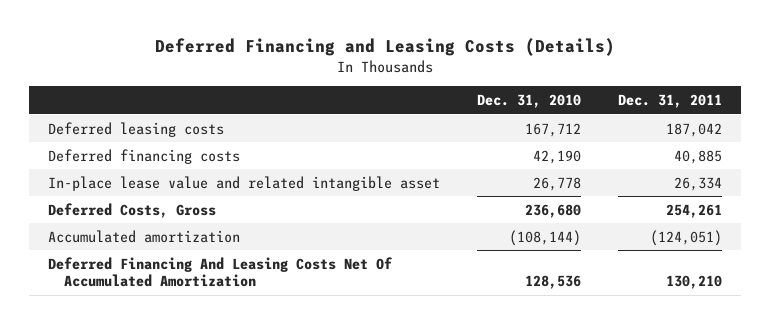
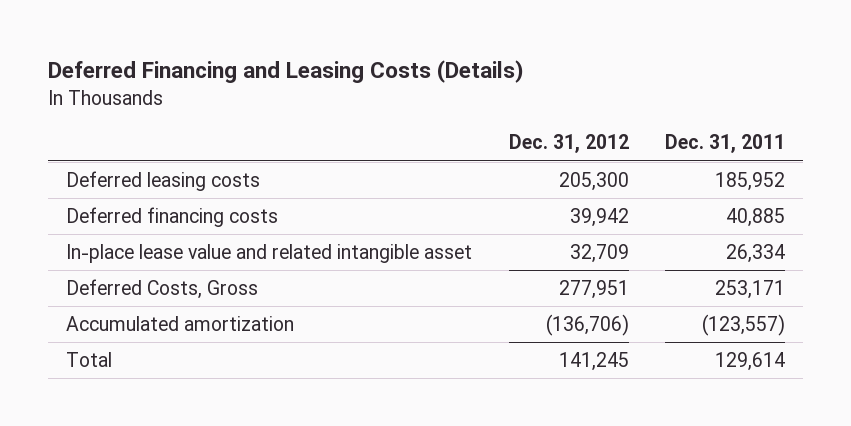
[476,94,581,109] Dec. 31, 2010 -> none
none -> [508,134,629,154] Dec. 31, 2012
[666,122,723,137] 187,042 -> [714,172,785,192] 185,952
[47,256,393,288] Deferred Financing And Leasing Costs Net Of Accumulated Amortization -> none
[666,203,723,218] 254,261 -> [714,280,785,300] 253,171
[650,229,723,246] (124,051) -> [701,314,785,337] (123,557)
none -> [66,352,113,368] Total

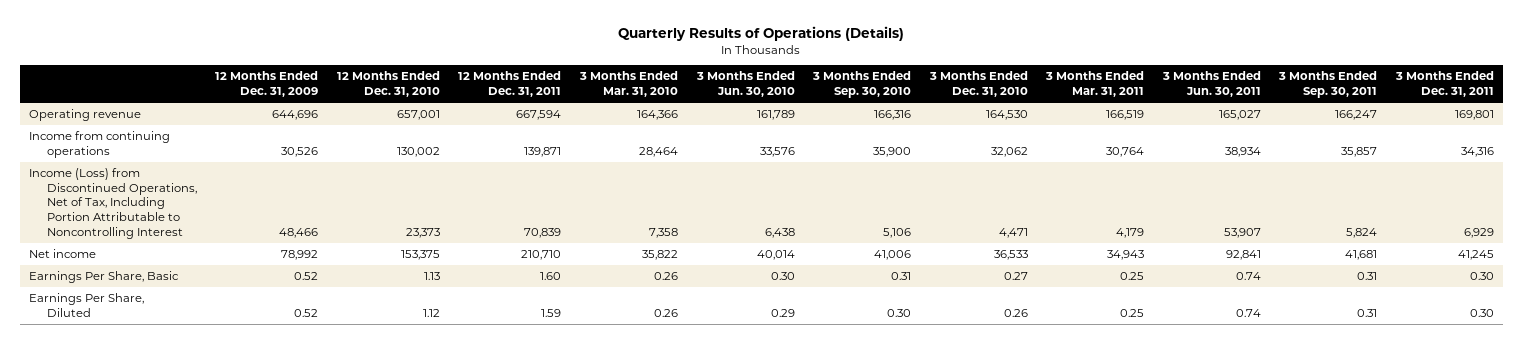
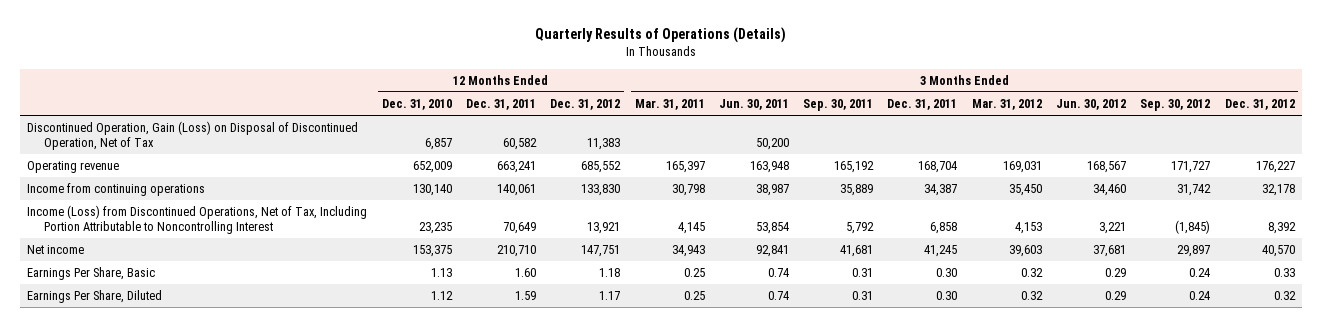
[215,71,319,98] 12 Months Ended Dec. 31, 2009 -> none
[578,71,678,98] 3 Months Ended Mar. 31, 2010 -> none
[695,71,795,98] 3 Months Ended Jun. 30, 2010 -> none
[812,71,912,99] 3 Months Ended Sep. 30, 2010 -> none
[928,71,1028,98] 3 Months Ended Dec. 31, 2010 -> none
none -> [550,98,621,110] Dec. 31, 2012
none -> [971,98,1042,110] Mar. 31, 2012
none -> [1055,98,1126,110] Jun. 30, 2012
none -> [1140,98,1211,111] Sep. 30, 2012
none -> [1224,98,1295,110] Dec. 31, 2012
none -> [27,121,359,151] Discontinued Operation, Gain (Loss) on Disposal of Discontinued Operation, Net of Tax
[396,110,440,121] 657,001 -> [412,161,452,174] 652,009
[516,110,562,121] 667,594 -> [496,161,536,174] 663,241
[1106,110,1145,121] 166,519 -> [665,161,705,174] 165,397
[1218,110,1261,121] 165,027 -> [749,161,789,174] 163,948
[1335,110,1378,121] 166,247 -> [834,161,875,174] 165,192
[1454,110,1494,121] 169,801 -> [918,161,958,174] 168,704
[396,146,440,157] 130,002 -> [412,184,452,197] 130,140
[524,146,562,157] 139,871 -> [496,184,536,197] 140,061
[1106,146,1145,157] 30,764 -> [671,184,705,197] 30,798
[1224,146,1261,157] 38,934 -> [755,184,789,197] 38,987
[1341,146,1378,157] 35,857 -> [840,184,874,197] 35,889
[1460,146,1494,157] 34,316 -> [924,184,958,197] 34,387
[405,227,440,238] 23,373 -> [418,222,452,235] 23,235
[524,227,562,238] 70,839 -> [502,222,536,235] 70,649
[1116,227,1145,238] 4,179 -> [677,222,705,235] 4,145
[1223,227,1261,238] 53,907 -> [755,222,789,235] 53,854
[1346,227,1378,238] 5,824 -> [846,222,875,235] 5,792
[1463,227,1494,238] 6,929 -> [930,222,958,235] 6,858

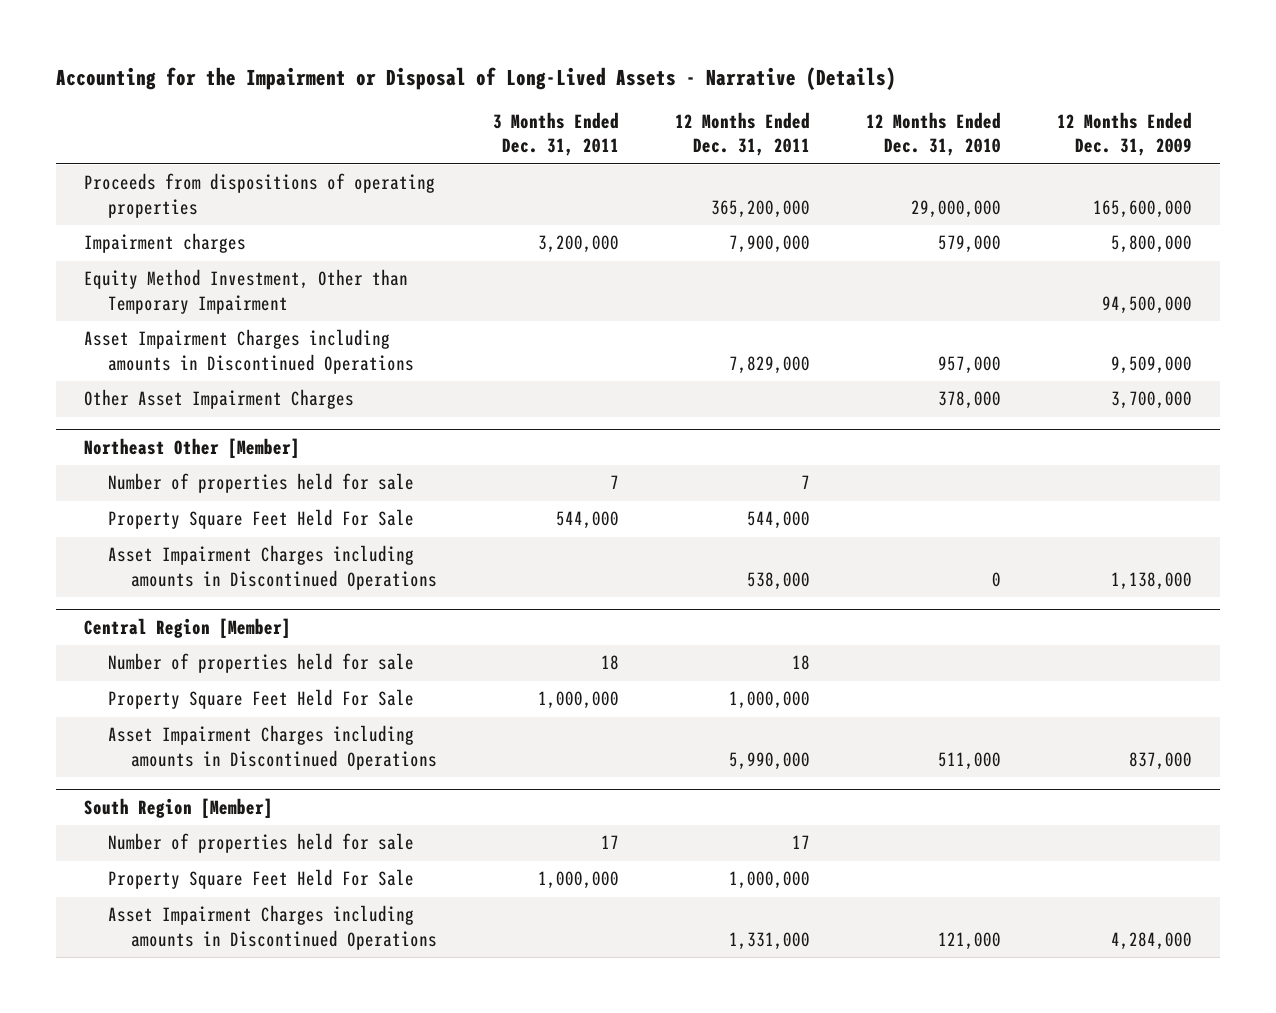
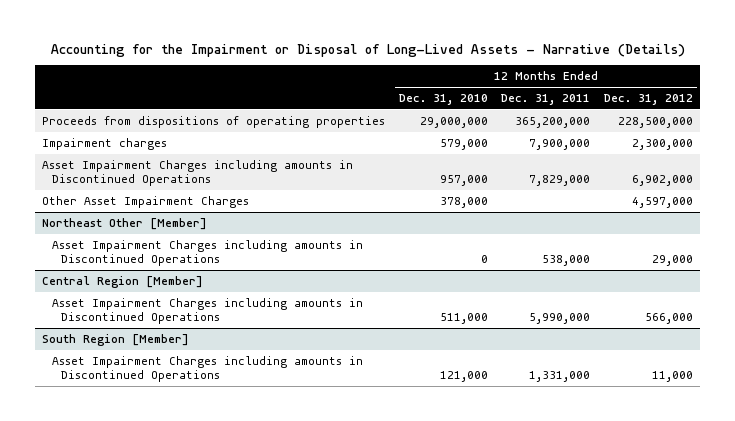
[493,112,620,157] 3 Months Ended Dec. 31, 2011 -> none
[1057,112,1193,157] 12 Months Ended Dec. 31, 2009 -> none
none -> [604,94,694,106] Dec. 31, 2012
[83,269,408,314] Equity Method Investment, Other than Temporary Impairment -> none
[107,473,414,494] Number of properties held for sale -> none
[107,509,414,530] Property Square Feet Held For Sale -> none
[107,653,414,674] Number of properties held for sale -> none
[107,689,414,710] Property Square Feet Held For Sale -> none
[107,833,414,854] Number of properties held for sale -> none
[107,869,414,890] Property Square Feet Held For Sale -> none

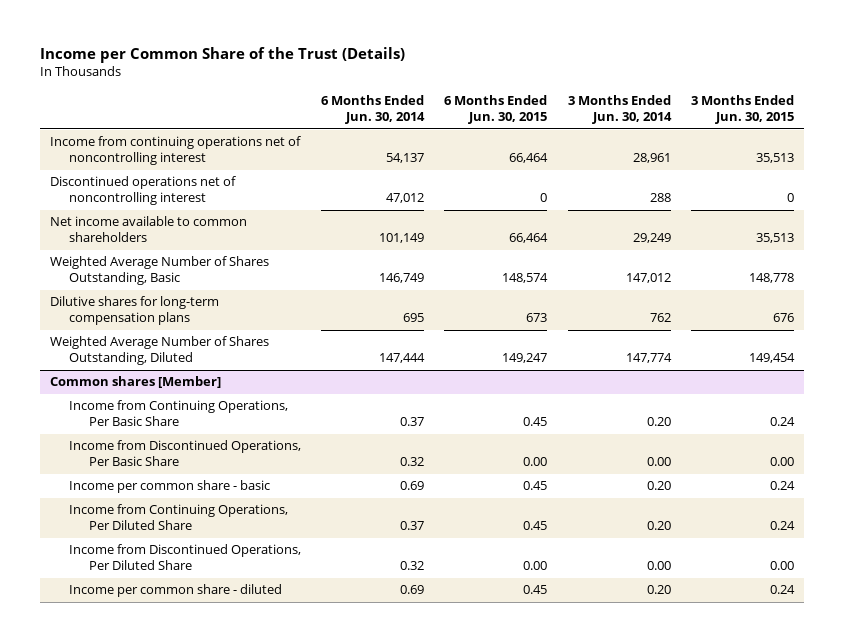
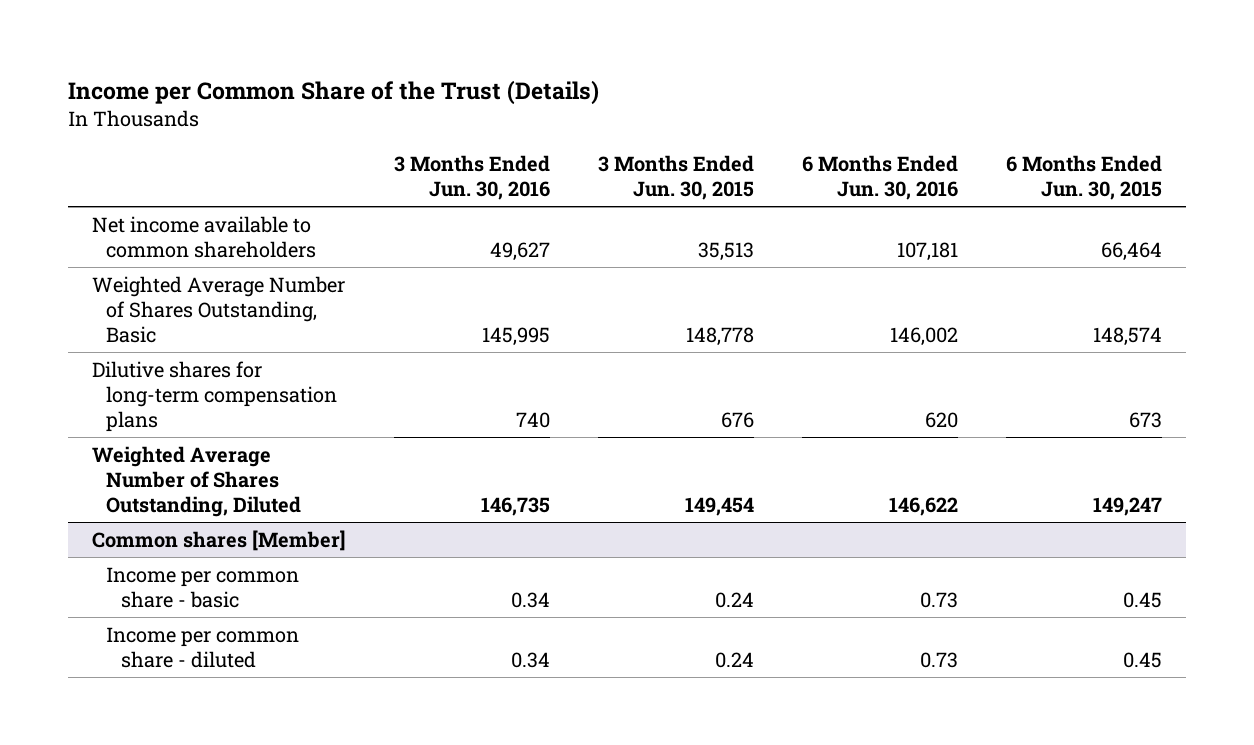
[321,95,426,125] 6 Months Ended Jun. 30, 2014 -> none
[567,95,672,125] 3 Months Ended Jun. 30, 2014 -> none
none -> [394,154,551,201] 3 Months Ended Jun. 30, 2016
none -> [802,154,959,201] 6 Months Ended Jun. 30, 2016
[49,136,301,166] Income from continuing operations net of noncontrolling interest -> none
[49,176,236,206] Discontinued operations net of noncontrolling interest -> none
[69,400,289,427] Income from Continuing Operations, Per Basic Share -> none
[69,440,302,467] Income from Discontinued Operations, Per Basic Share -> none
[69,504,289,531] Income from Continuing Operations, Per Diluted Share -> none
[69,544,302,571] Income from Discontinued Operations, Per Diluted Share -> none

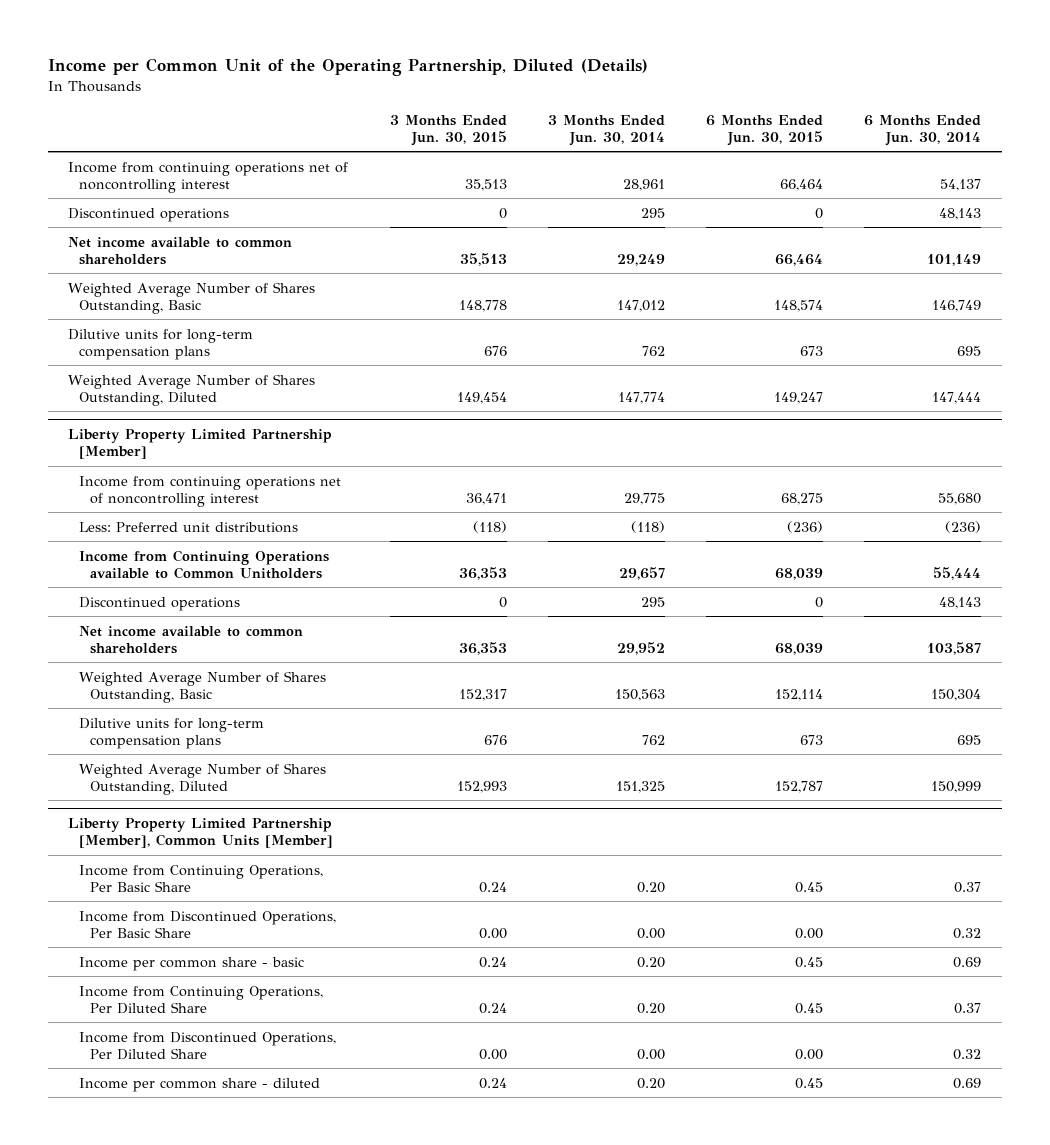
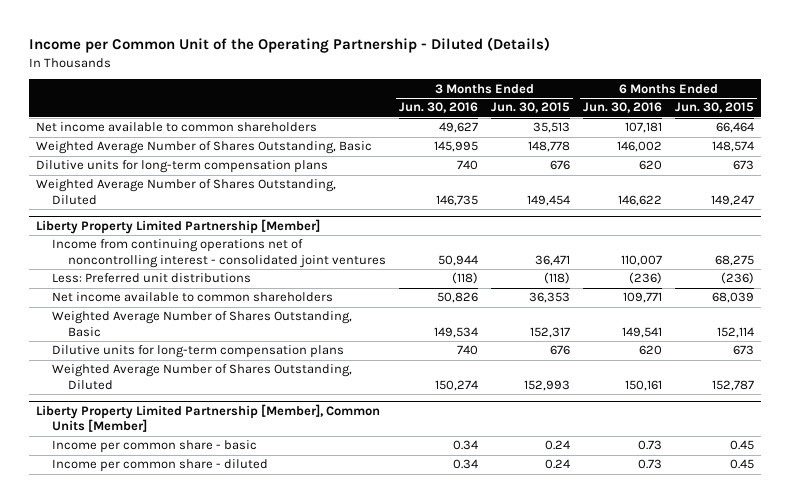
[47,57,648,76] Income per Common Unit of the Operating Partnership, Diluted (Details) -> [29,37,551,54] Income per Common Unit of the Operating Partnership - Diluted (Details)
[547,114,665,147] 3 Months Ended Jun. 30, 2014 -> none
[864,114,982,147] 6 Months Ended Jun. 30, 2014 -> none
none -> [399,102,479,114] Jun. 30, 2016
none -> [583,102,663,114] Jun. 30, 2016
[68,161,349,193] Income from continuing operations net of noncontrolling interest -> none
[68,207,230,222] Discontinued operations -> none
[79,475,342,507] Income from continuing operations net of noncontrolling interest -> [51,239,387,268] Income from continuing operations net of noncontrolling interest - consolidated joint ventures
[79,549,330,579] Income from Continuing Operations available to Common Unitholders -> none
[79,596,241,611] Discontinued operations -> none
[79,864,324,892] Income from Continuing Operations, Per Basic Share -> none
[79,910,337,938] Income from Discontinued Operations, Per Basic Share -> none
[79,985,324,1014] Income from Continuing Operations, Per Diluted Share -> none
[79,1031,337,1060] Income from Discontinued Operations, Per Diluted Share -> none

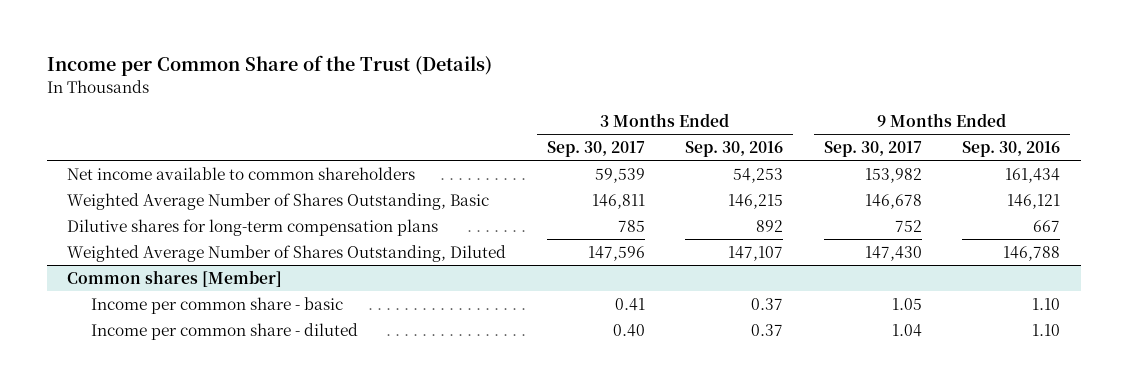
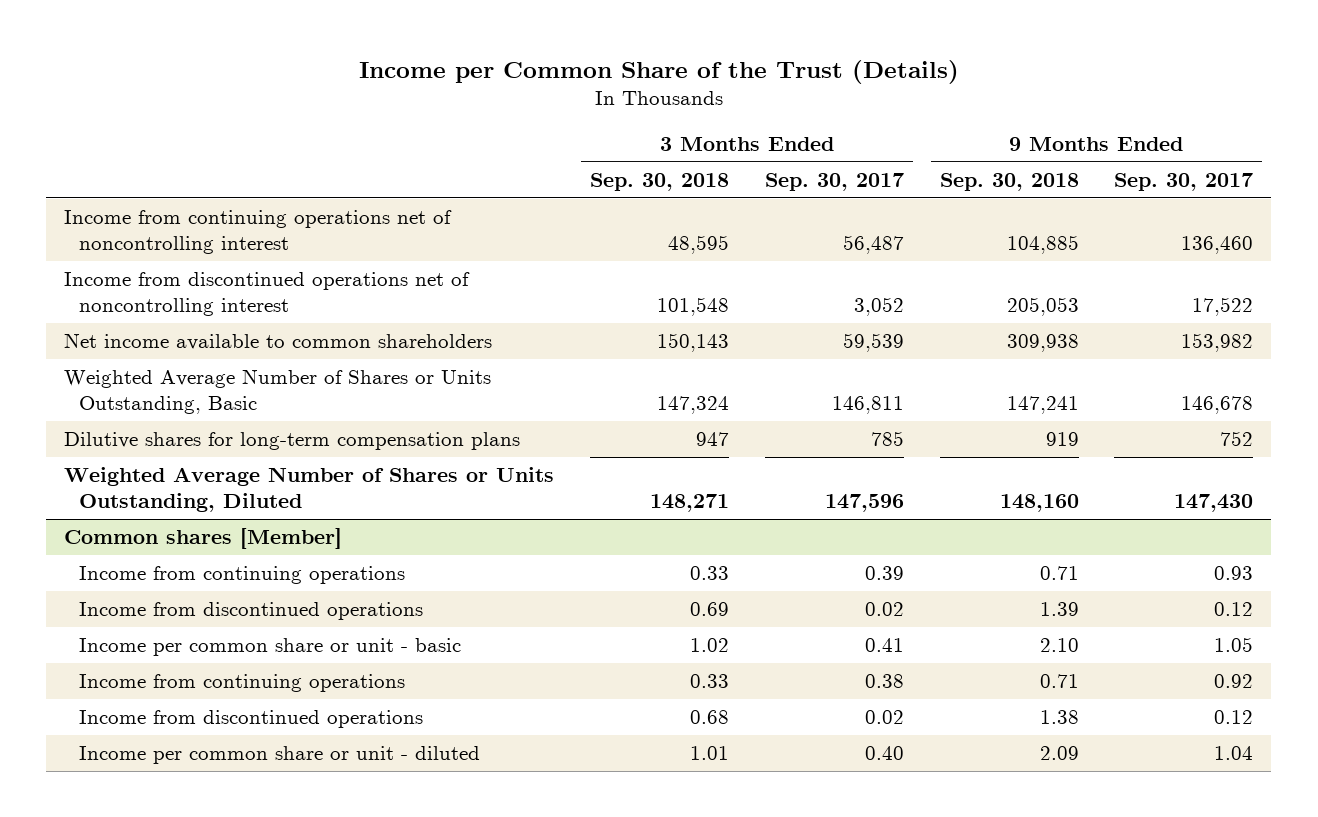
[685,140,784,157] Sep. 30, 2016 -> none
[962,140,1061,157] Sep. 30, 2016 -> none
none -> [590,172,730,191] Sep. 30, 2018
none -> [939,172,1079,191] Sep. 30, 2018
none -> [64,209,453,255] Income from continuing operations net of noncontrolling interest
none -> [64,271,471,317] Income from discontinued operations net of noncontrolling interest
[67,192,490,210] Weighted Average Number of Shares Outstanding, Basic -> [64,368,492,415] Weighted Average Number of Shares or Units Outstanding, Basic
[67,244,507,262] Weighted Average Number of Shares Outstanding, Diluted -> [64,466,555,513] Weighted Average Number of Shares or Units Outstanding, Diluted
none -> [79,565,406,584] Income from continuing operations
none -> [79,601,424,620] Income from discontinued operations
[91,296,344,314] Income per common share - basic -> [79,637,462,656] Income per common share or unit - basic
none -> [79,673,406,692] Income from continuing operations
none -> [79,709,424,728] Income from discontinued operations
[91,322,359,340] Income per common share - diluted -> [79,745,481,764] Income per common share or unit - diluted

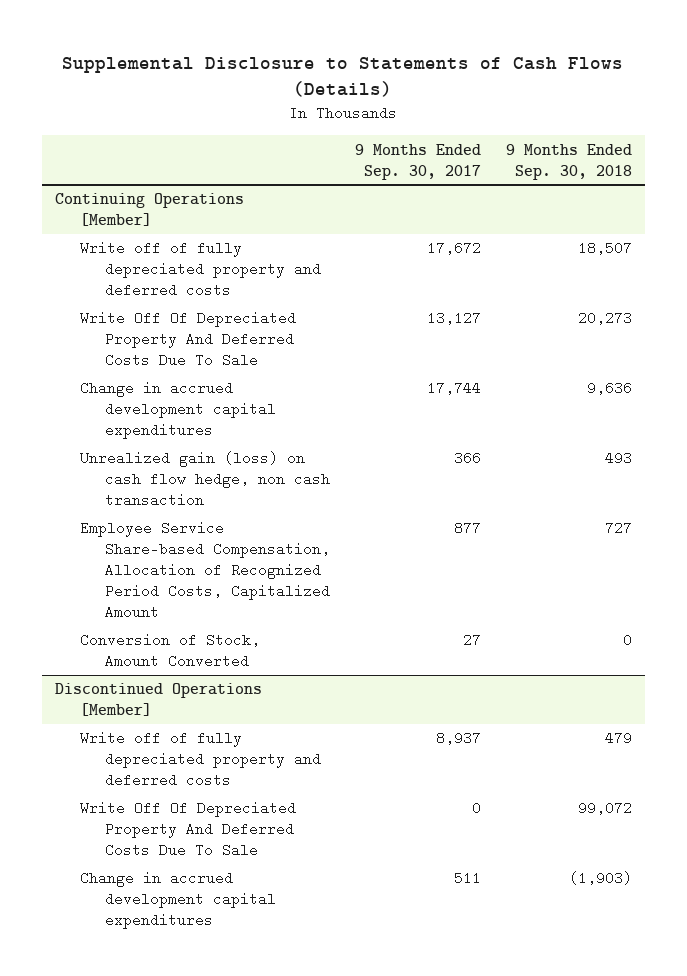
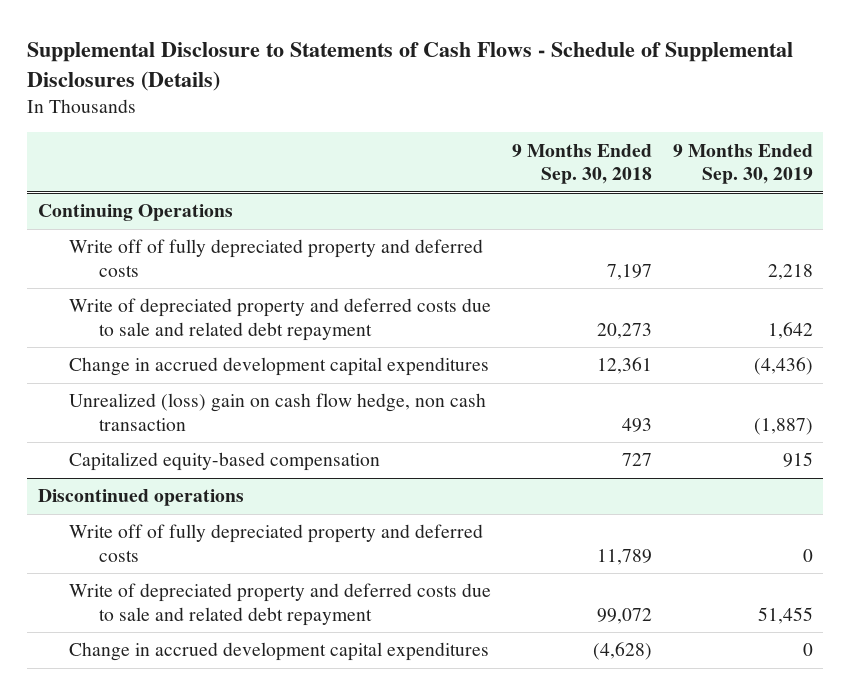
[62,56,624,98] Supplemental Disclosure to Statements of Cash Flows (Details) -> [27,42,794,92] Supplemental Disclosure to Statements of Cash Flows - Schedule of Supplemental Disclosures (Details)
[354,143,481,180] 9 Months Ended Sep. 30, 2017 -> none
none -> [672,143,813,185] 9 Months Ended Sep. 30, 2019
[79,633,260,669] Conversion of Stock, Amount Converted -> none
[54,193,244,227] Continuing Operations [Member] -> [37,204,233,222] Continuing Operations
[577,241,632,256] 18,507 -> [606,263,652,280] 7,197
[79,311,296,368] Write Off Of Depreciated Property And Deferred Costs Due To Sale -> [68,298,491,341] Write of depreciated property and deferred costs due to sale and related debt repayment
[586,381,632,396] 9,636 -> [596,357,652,375] 12,361
[79,451,330,508] Unrealized gain (loss) on cash flow hedge, non cash transaction -> [68,393,486,431] Unrealized (loss) gain on cash flow hedge, non cash transaction
[79,521,330,620] Employee Service Share-based Compensation, Allocation of Recognized Period Costs, Capitalized Amount -> [68,452,380,472] Capitalized equity-based compensation
[54,683,262,717] Discontinued Operations [Member] -> [37,489,244,507] Discontinued operations
[604,731,632,746] 479 -> [596,548,652,565] 11,789
[79,801,296,858] Write Off Of Depreciated Property And Deferred Costs Due To Sale -> [68,583,491,626] Write of depreciated property and deferred costs due to sale and related debt repayment
[568,871,632,886] (1,903) -> [592,642,652,661] (4,628)

